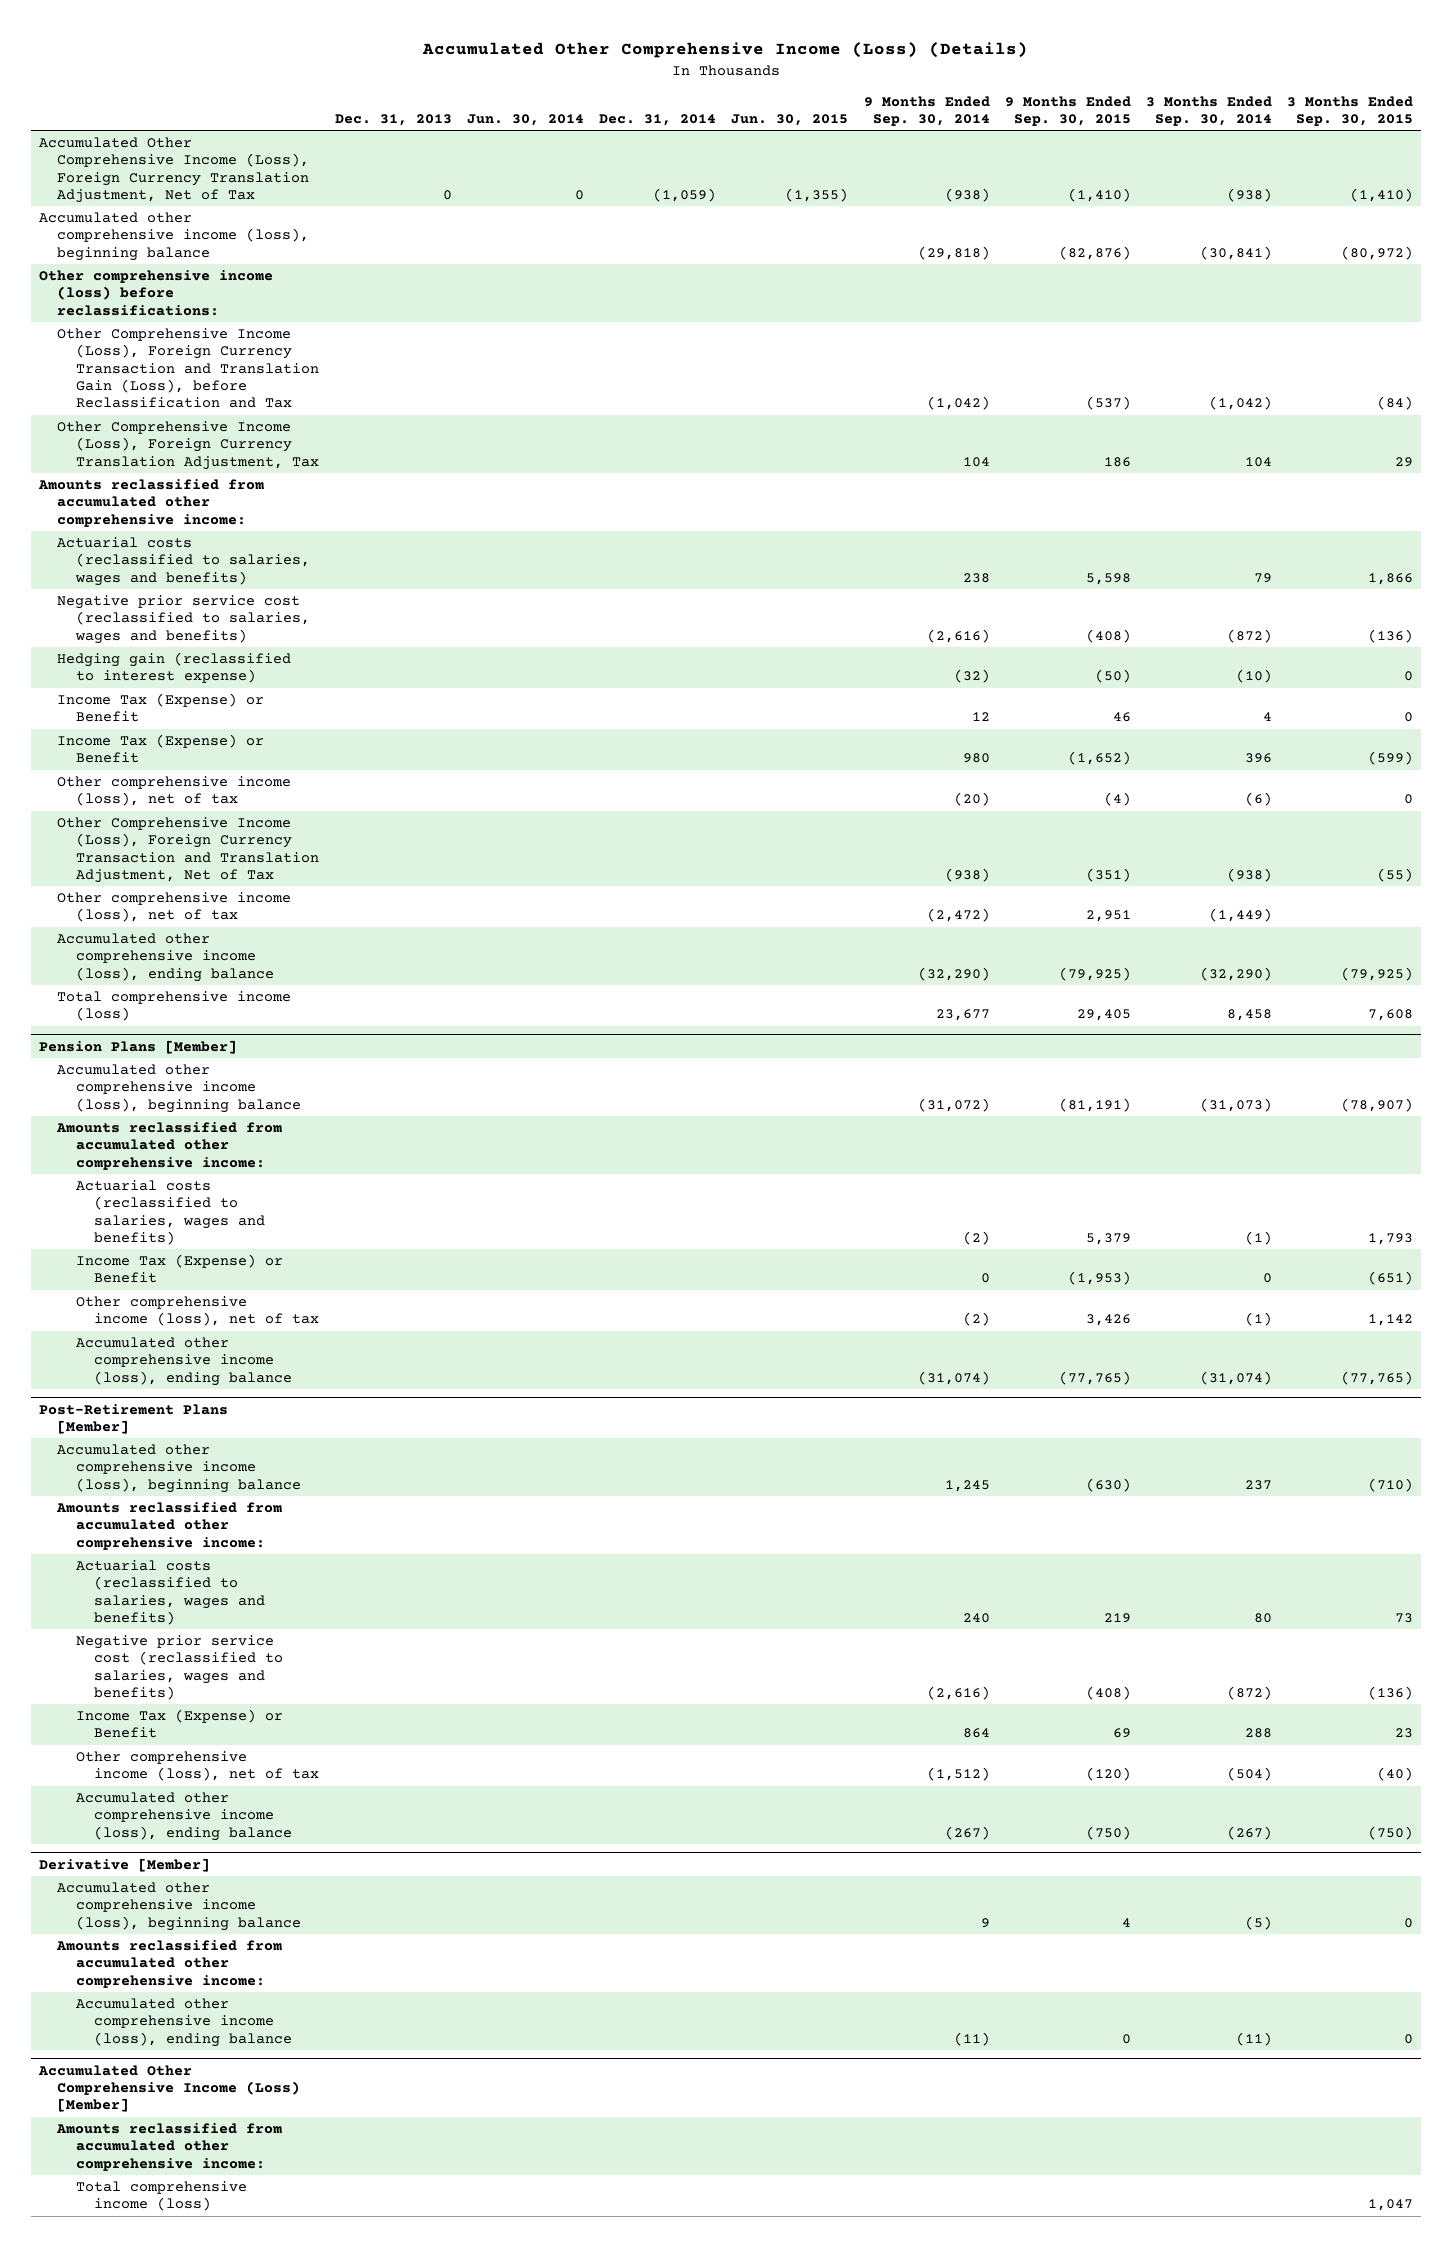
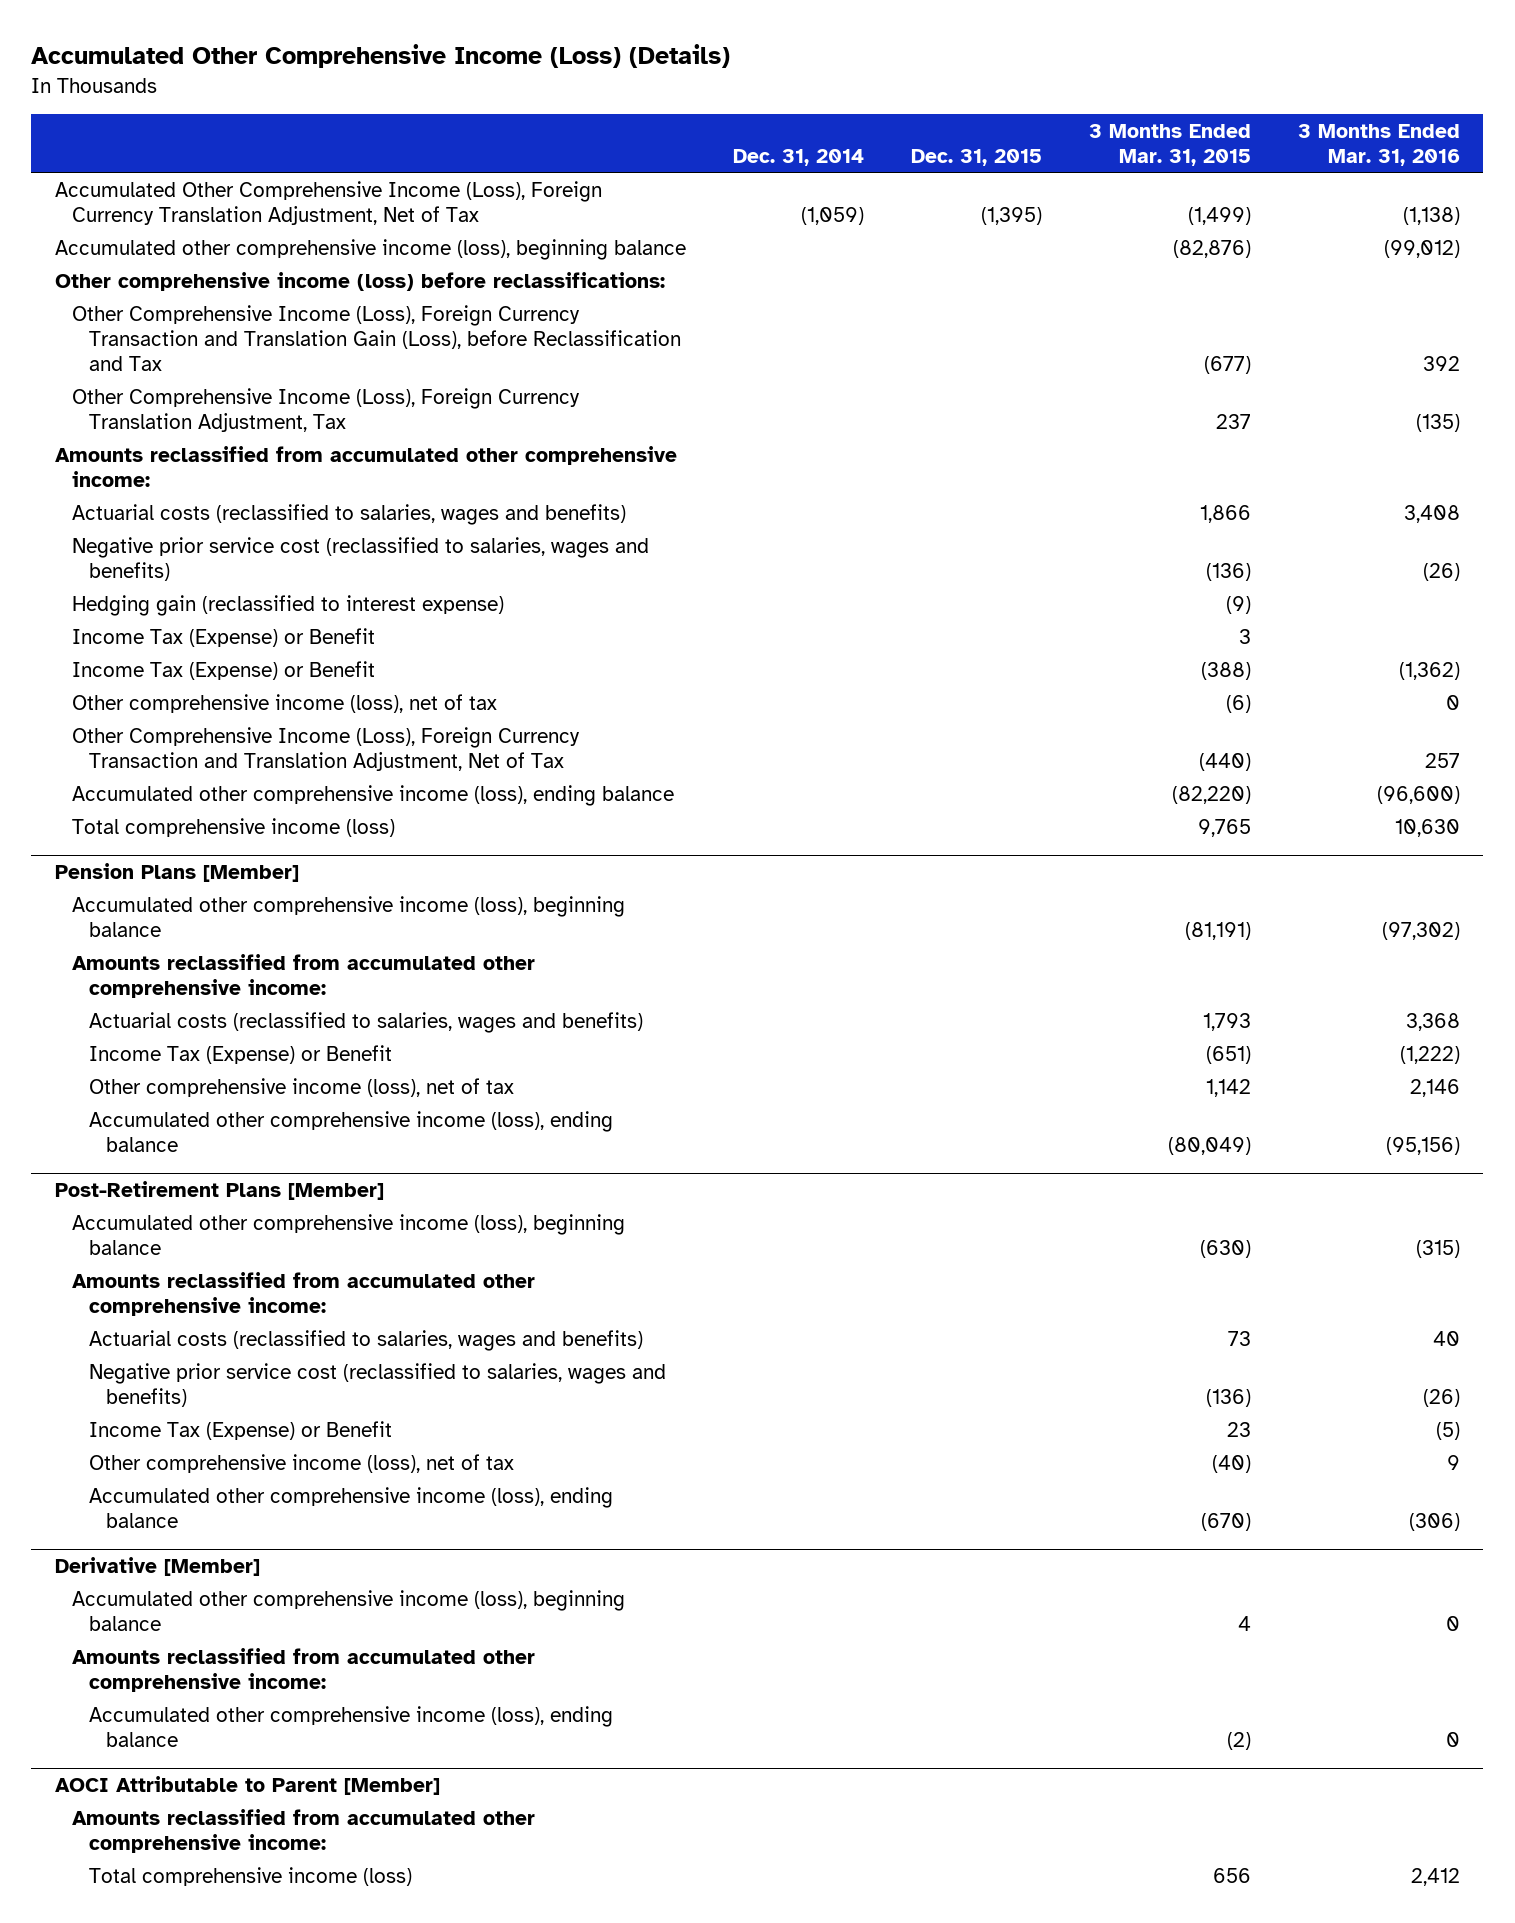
[334,114,452,127] Dec. 31, 2013 -> none
[466,114,584,127] Jun. 30, 2014 -> none
[731,114,849,127] Jun. 30, 2015 -> none
[863,95,990,127] 9 Months Ended Sep. 30, 2014 -> none
[1004,95,1131,127] 9 Months Ended Sep. 30, 2015 -> none
[1146,95,1273,127] 3 Months Ended Sep. 30, 2014 -> none
[1287,95,1414,127] 3 Months Ended Sep. 30, 2015 -> none
none -> [910,148,1042,166] Dec. 31, 2015
none -> [1088,123,1251,166] 3 Months Ended Mar. 31, 2015
none -> [1297,123,1460,166] 3 Months Ended Mar. 31, 2016
[57,891,292,923] Other comprehensive income (loss), net of tax -> none
[37,2064,301,2113] Accumulated Other Comprehensive Income (Loss) [Member] -> [54,1776,440,1796] AOCI Attributable to Parent [Member]

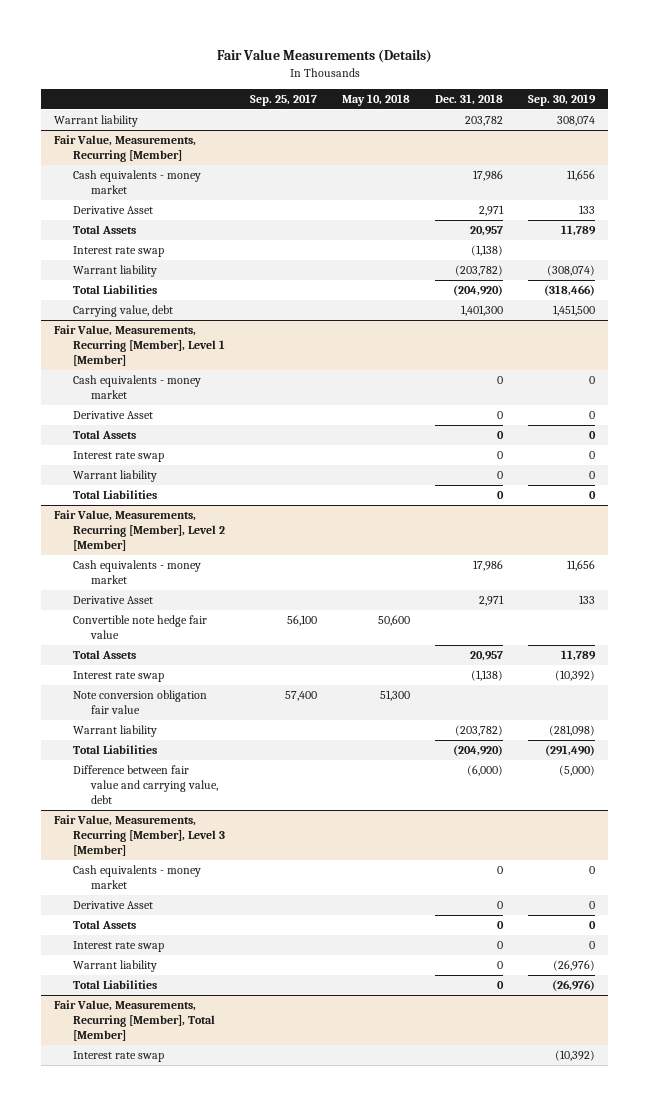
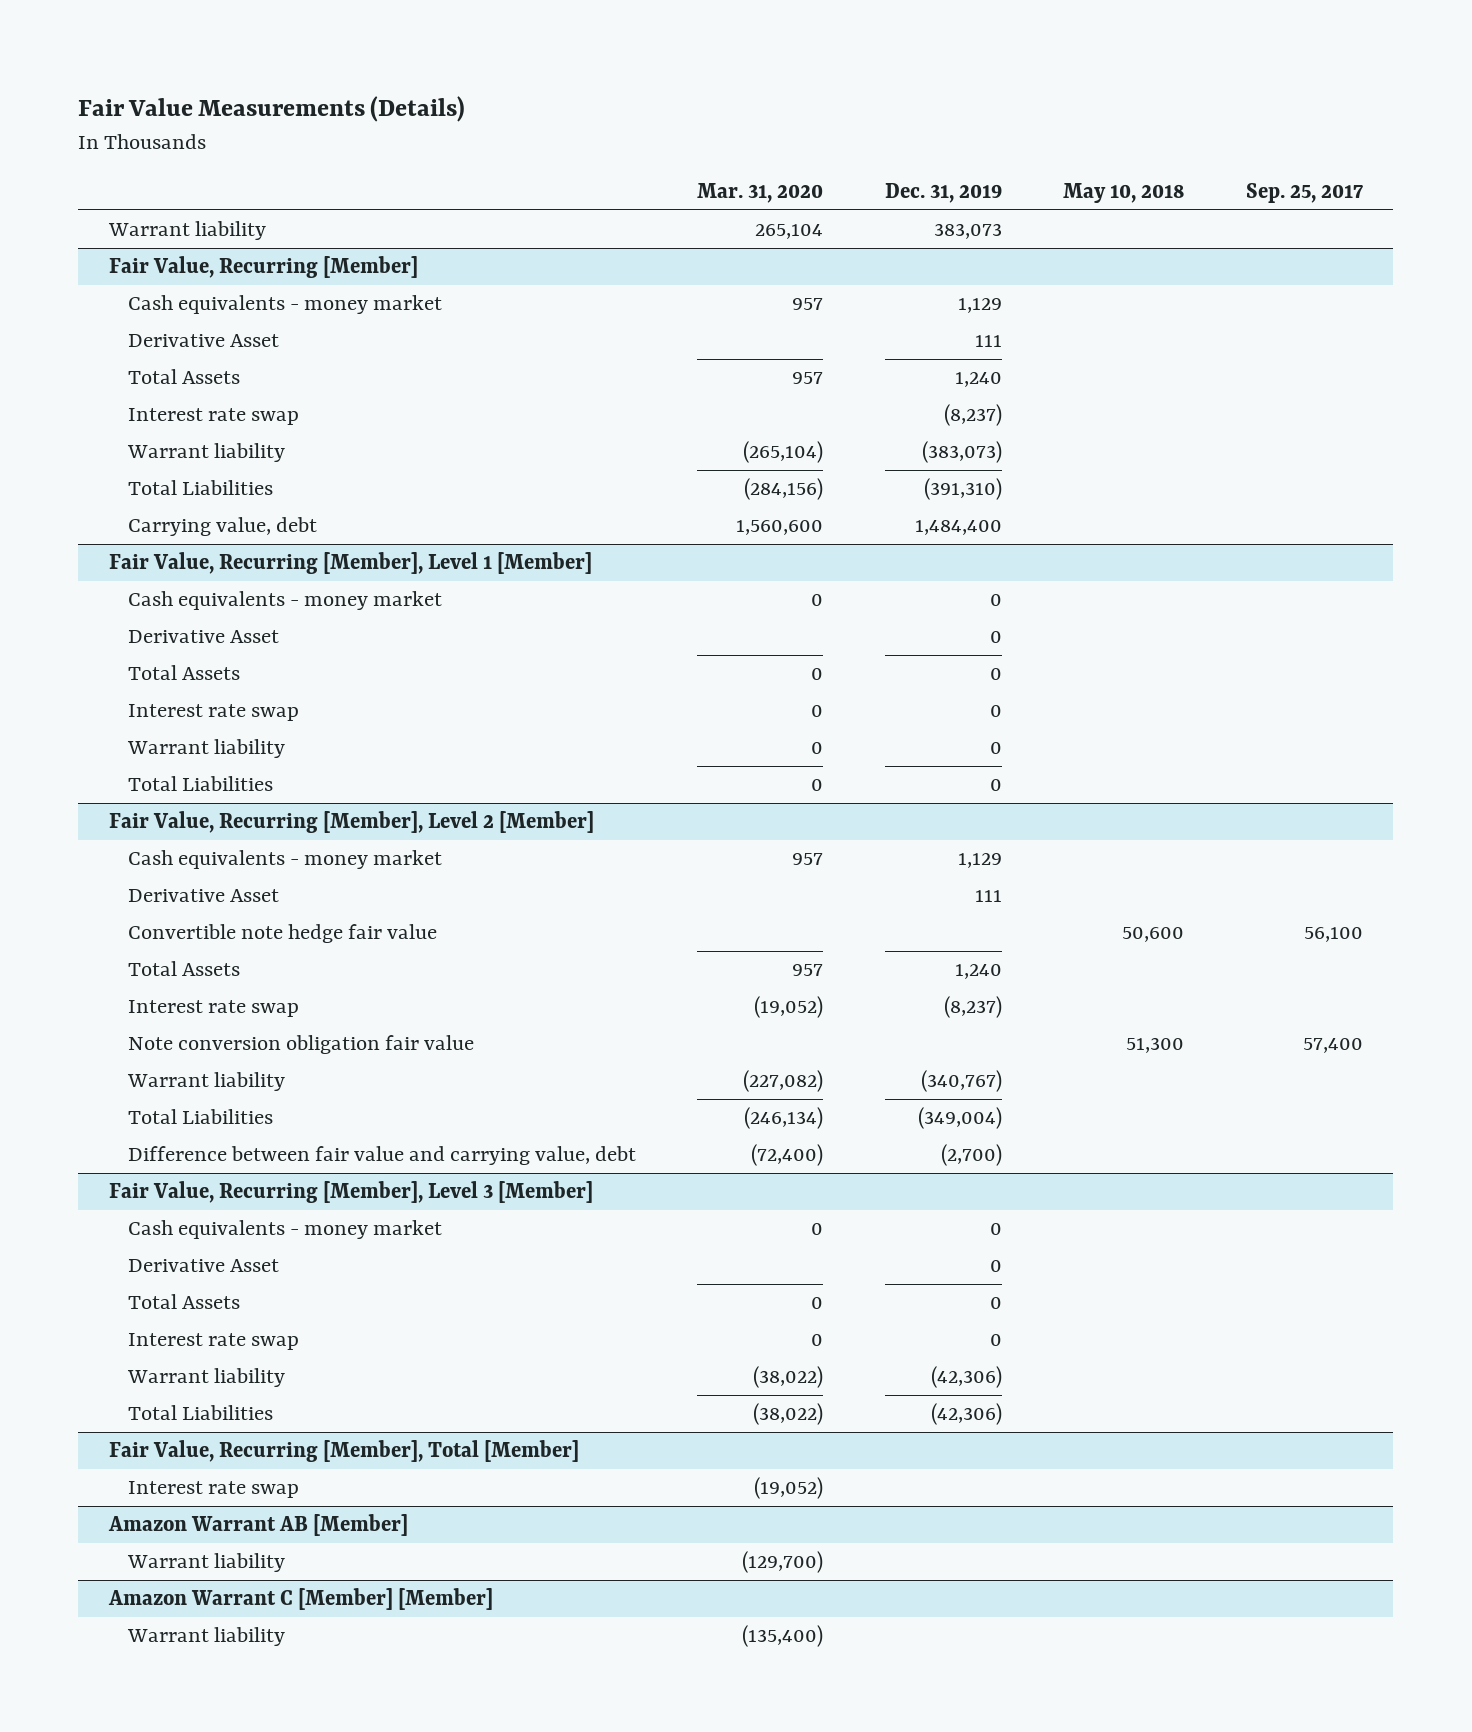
[435,93,504,105] Dec. 31, 2018 -> none
[528,93,597,106] Sep. 30, 2019 -> none
none -> [697,183,824,204] Mar. 31, 2020
none -> [884,183,1002,204] Dec. 31, 2019
[53,135,196,163] Fair Value, Measurements, Recurring [Member] -> [109,256,419,279] Fair Value, Recurring [Member]
[53,325,225,366] Fair Value, Measurements, Recurring [Member], Level 1 [Member] -> [109,552,593,575] Fair Value, Recurring [Member], Level 1 [Member]
[53,510,225,551] Fair Value, Measurements, Recurring [Member], Level 2 [Member] -> [109,811,595,834] Fair Value, Recurring [Member], Level 2 [Member]
[53,815,225,856] Fair Value, Measurements, Recurring [Member], Level 3 [Member] -> [109,1181,594,1204] Fair Value, Recurring [Member], Level 3 [Member]
[53,1000,215,1041] Fair Value, Measurements, Recurring [Member], Total [Member] -> [109,1440,580,1463] Fair Value, Recurring [Member], Total [Member]
none -> [108,1514,409,1537] Amazon Warrant AB [Member]
none -> [126,1553,285,1573] Warrant liability
none -> [108,1588,494,1611] Amazon Warrant C [Member] [Member]
none -> [126,1627,285,1647] Warrant liability

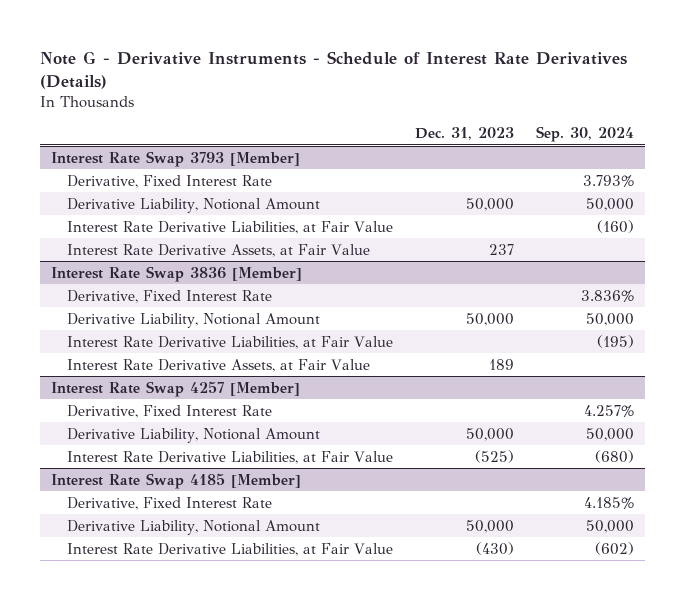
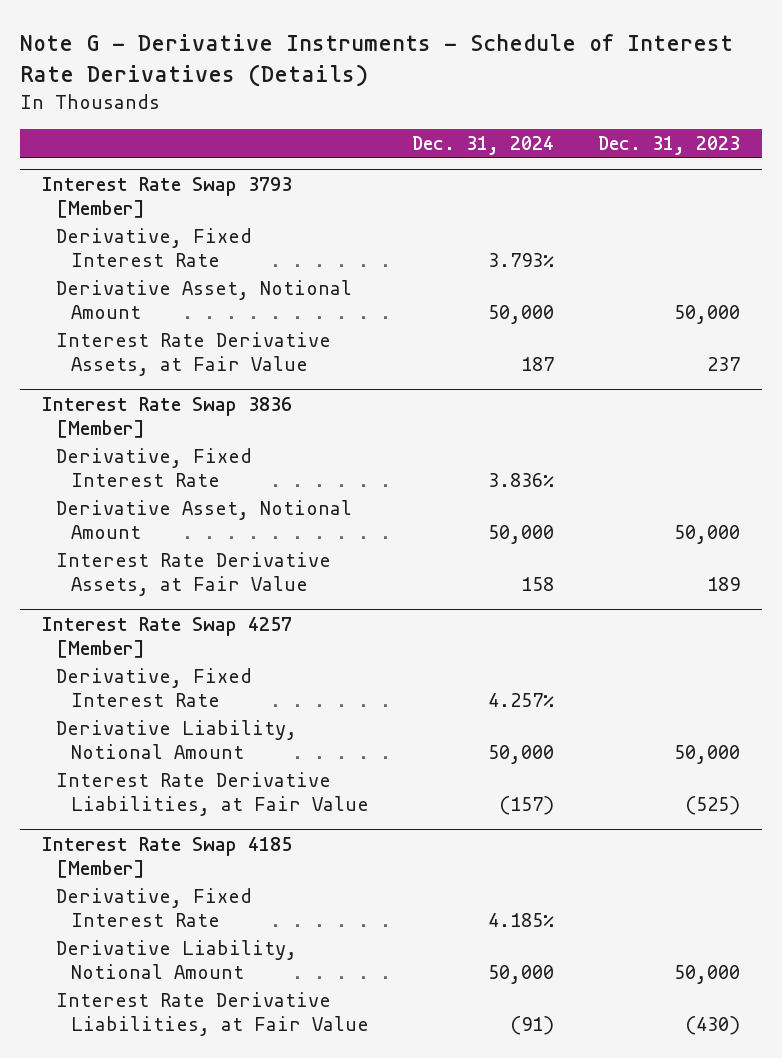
[536,126,635,143] Sep. 30, 2024 -> none
none -> [412,135,555,155] Dec. 31, 2024
[67,220,394,234] Interest Rate Derivative Liabilities, at Fair Value -> none
[67,197,321,213] Derivative Liability, Notional Amount -> [56,280,353,320] Derivative Asset, Notional Amount
[67,335,394,349] Interest Rate Derivative Liabilities, at Fair Value -> none
[67,312,321,328] Derivative Liability, Notional Amount -> [56,500,353,540] Derivative Asset, Notional Amount

